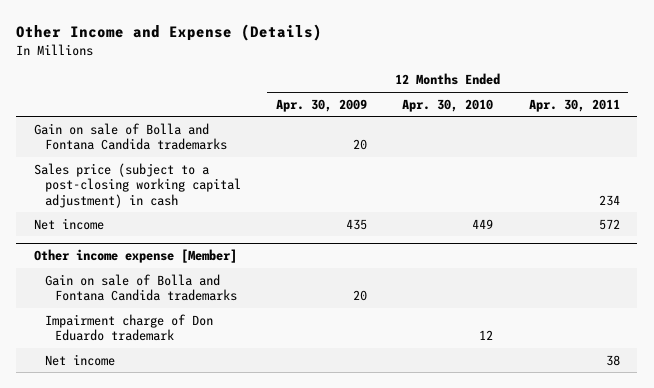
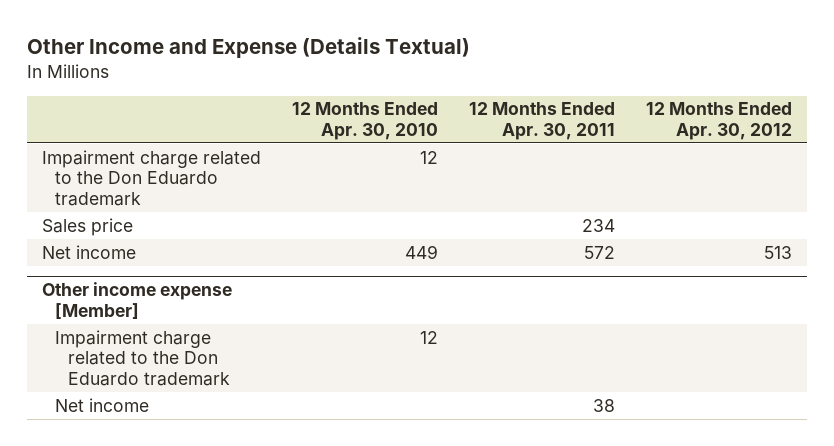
[16,23,323,41] Other Income and Expense (Details) -> [26,37,470,59] Other Income and Expense (Details Textual)
[275,98,367,112] Apr. 30, 2009 -> none
none -> [646,102,793,141] 12 Months Ended Apr. 30, 2012
[34,122,227,151] Gain on sale of Bolla and Fontana Candida trademarks -> none
none -> [42,149,262,207] Impairment charge related to the Don Eduardo trademark
[34,162,241,208] Sales price (subject to a post-closing working capital adjustment) in cash -> [42,217,134,236] Sales price
[44,273,237,302] Gain on sale of Bolla and Fontana Candida trademarks -> none
[44,313,213,342] Impairment charge of Don Eduardo trademark -> [55,329,231,387] Impairment charge related to the Don Eduardo trademark

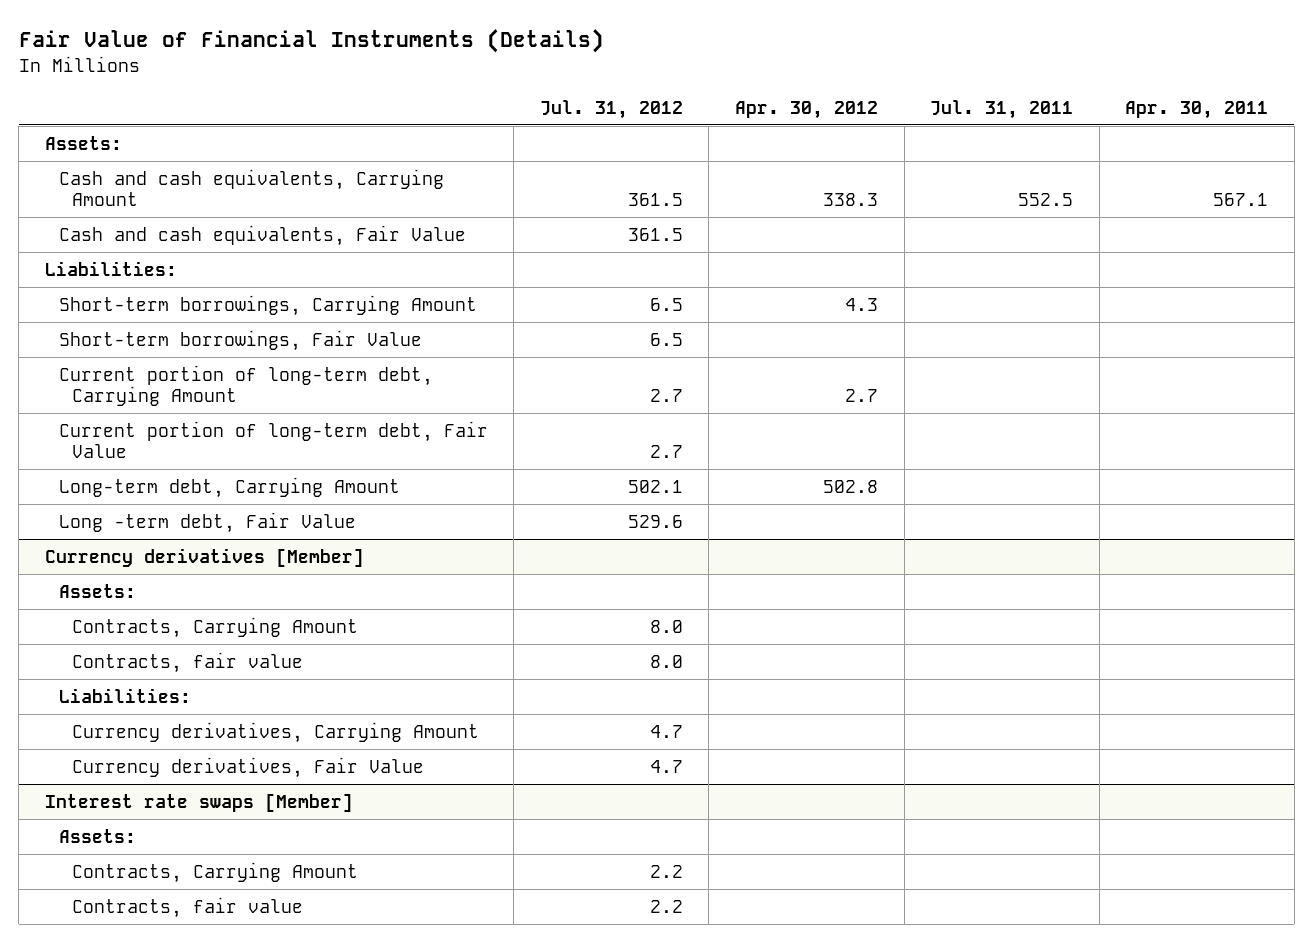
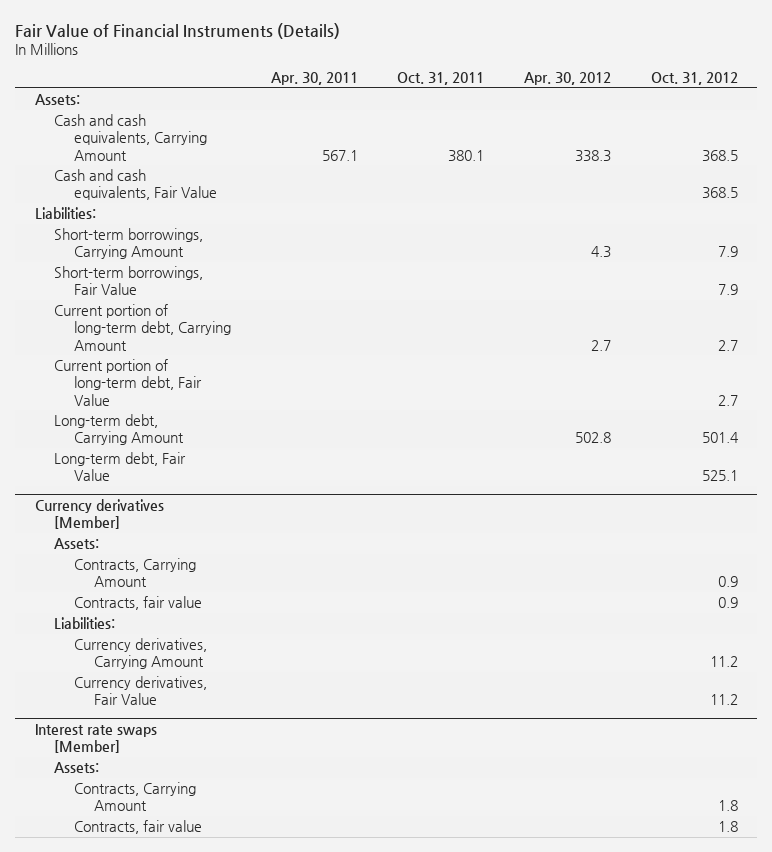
[539,99,683,119] Jul. 31, 2012 -> none
[930,99,1074,119] Jul. 31, 2011 -> none
none -> [397,71,485,85] Oct. 31, 2011
none -> [650,71,738,85] Oct. 31, 2012
[58,511,356,533] Long -term debt, Fair Value -> [54,451,187,482] Long-term debt, Fair Value

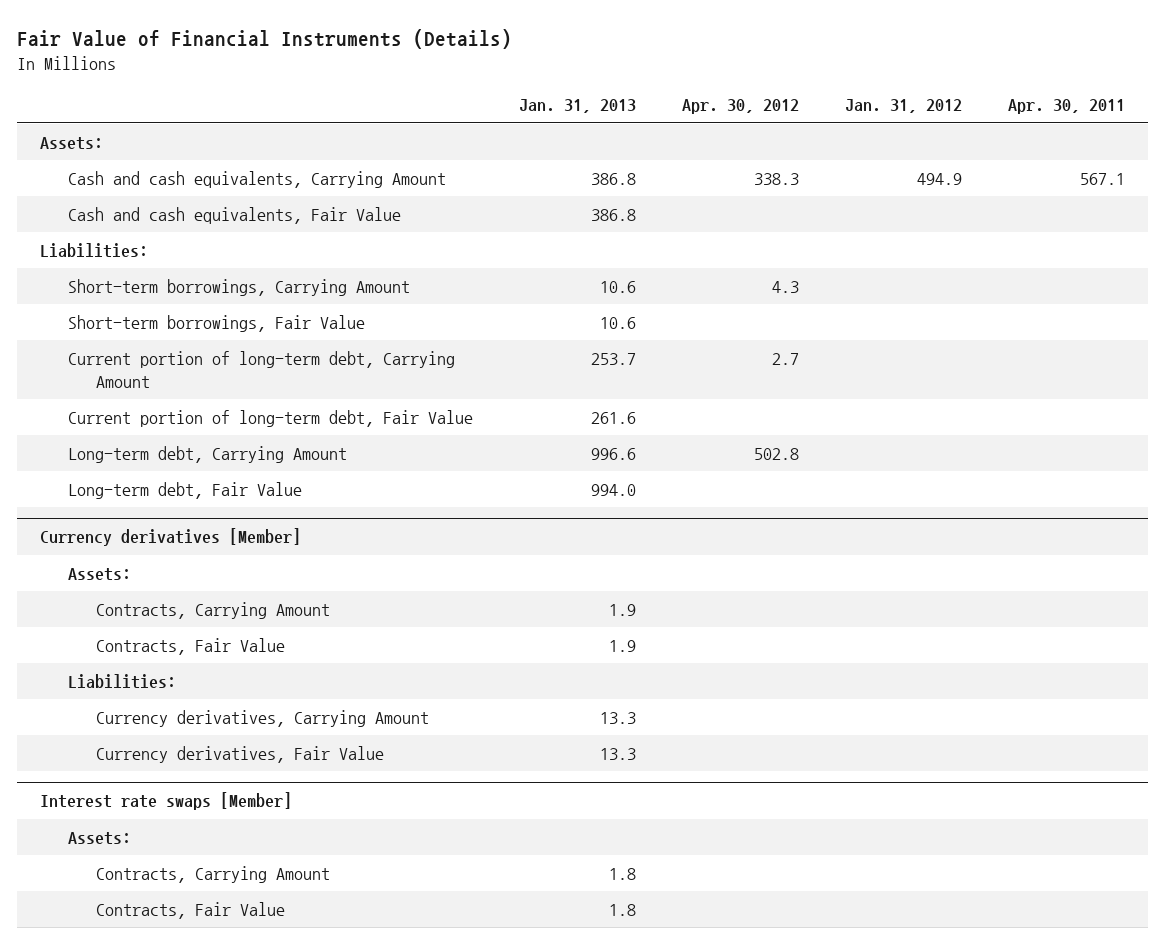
[397,71,485,85] Oct. 31, 2011 -> none
[650,71,738,85] Oct. 31, 2012 -> none
none -> [519,99,637,114] Jan. 31, 2013
none -> [844,99,962,114] Jan. 31, 2012
[74,595,203,610] Contracts, fair value -> [96,637,286,655] Contracts, Fair Value
[74,819,203,834] Contracts, fair value -> [96,901,286,919] Contracts, Fair Value

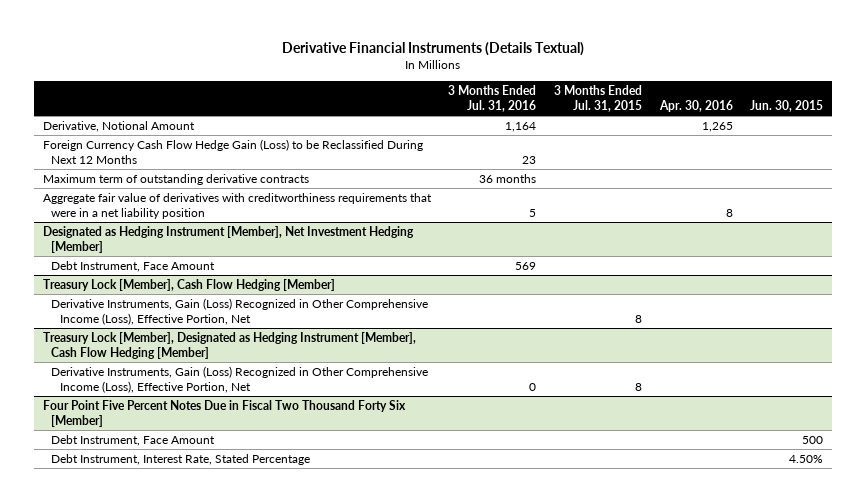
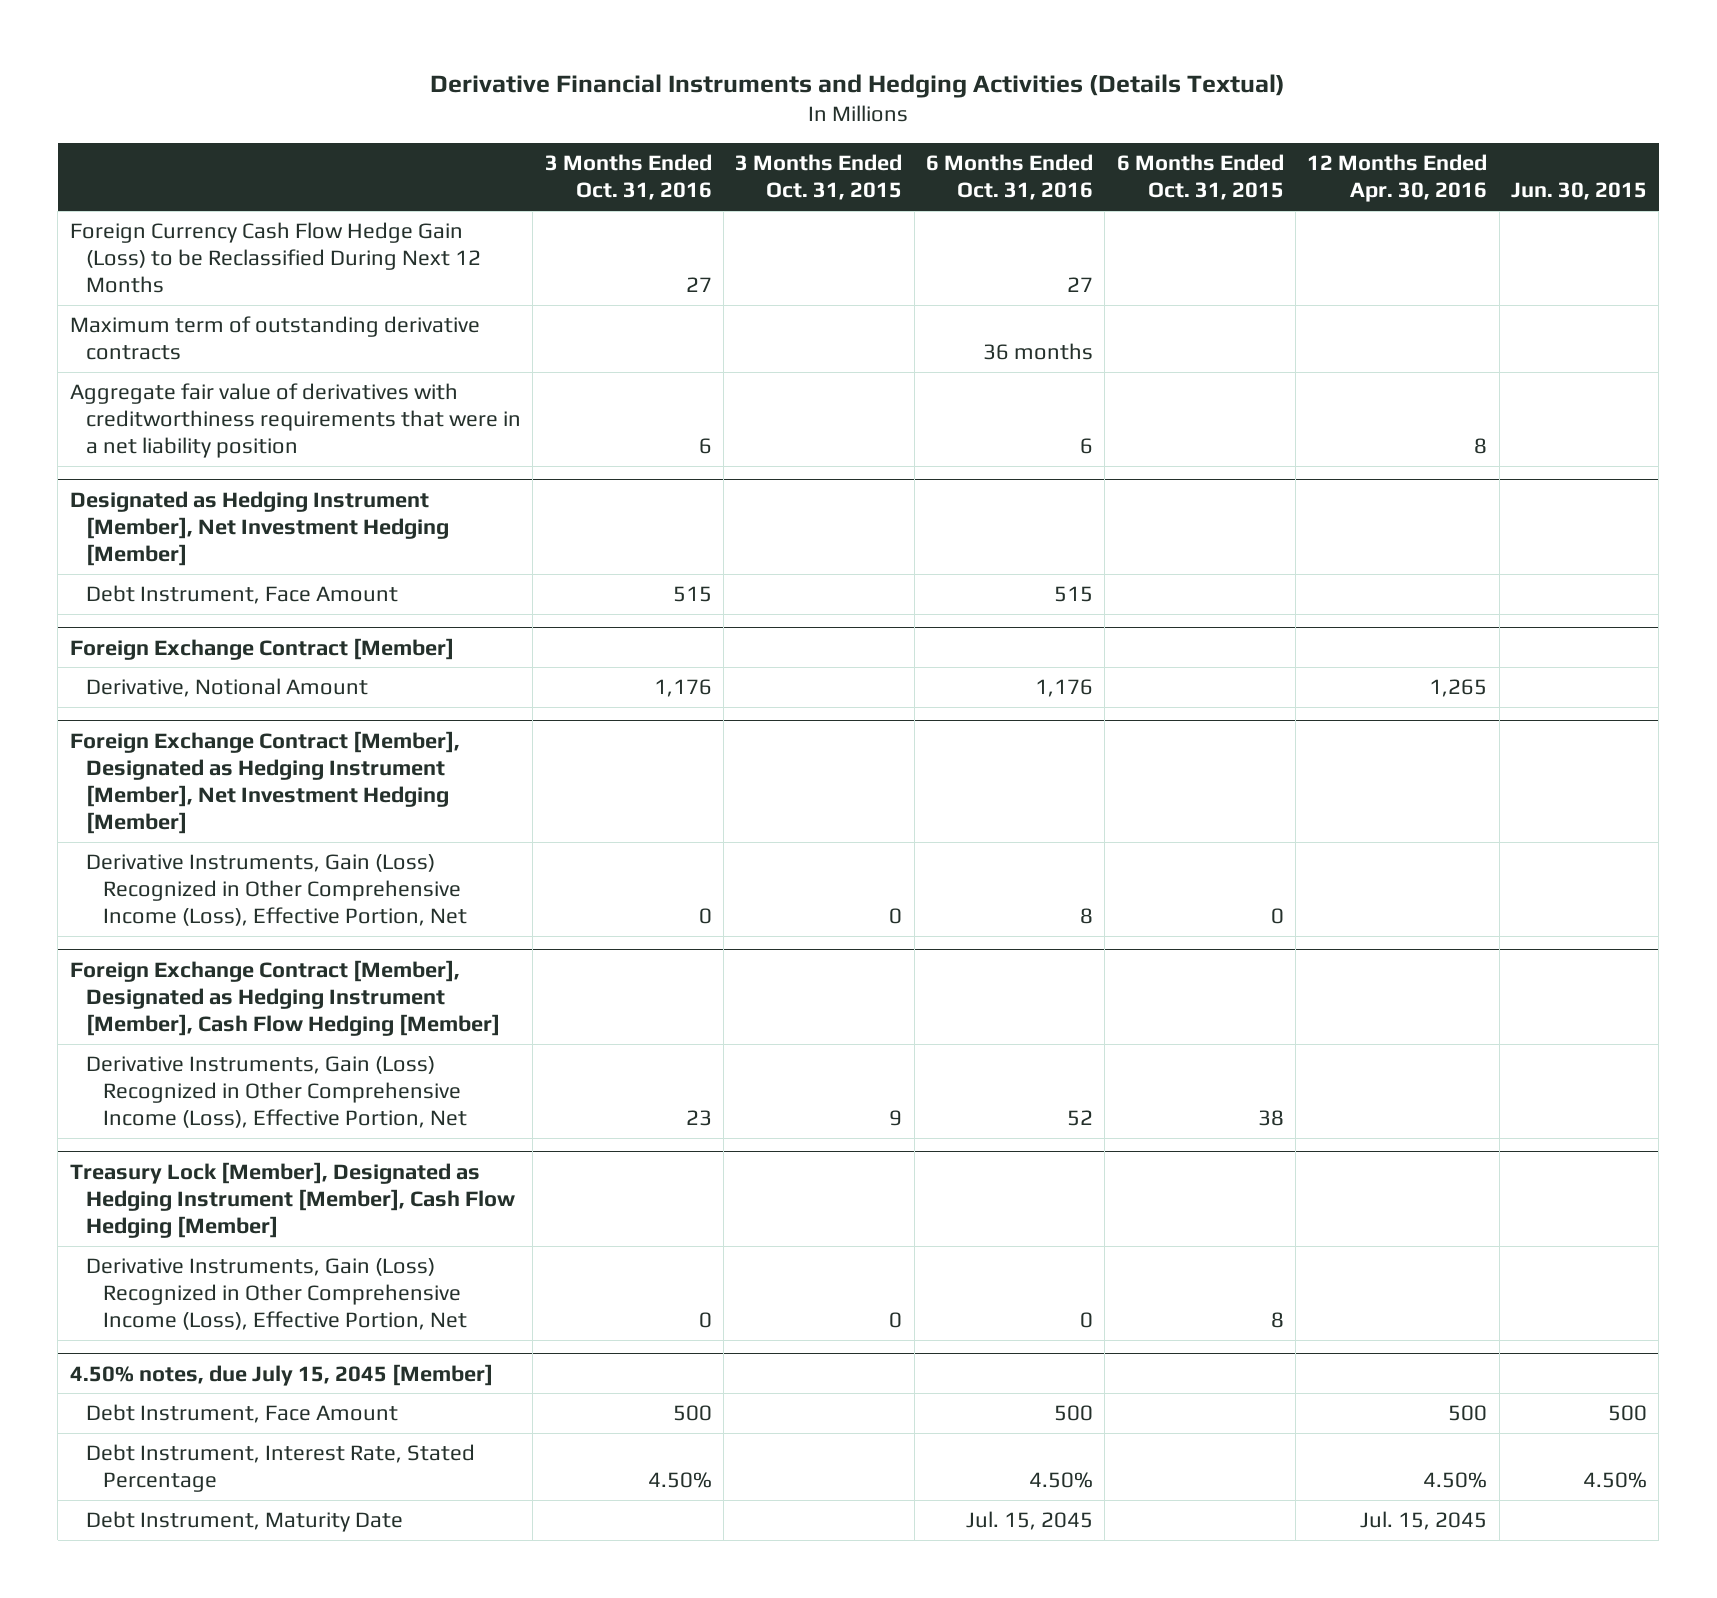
[281,41,584,56] Derivative Financial Instruments (Details Textual) -> [430,73,1286,98] Derivative Financial Instruments and Hedging Activities (Details Textual)
[448,85,537,113] 3 Months Ended Jul. 31, 2016 -> none
[553,85,642,113] 3 Months Ended Jul. 31, 2015 -> none
[658,100,733,113] Apr. 30, 2016 -> none
none -> [544,154,712,201] 3 Months Ended Oct. 31, 2016
none -> [735,154,903,201] 3 Months Ended Oct. 31, 2015
none -> [926,154,1094,201] 6 Months Ended Oct. 31, 2016
none -> [1116,154,1284,201] 6 Months Ended Oct. 31, 2015
none -> [1307,154,1488,203] 12 Months Ended Apr. 30, 2016
[42,120,195,132] Derivative, Notional Amount -> none
[42,278,335,291] Treasury Lock [Member], Cash Flow Hedging [Member] -> none
[51,297,429,326] Derivative Instruments, Gain (Loss) Recognized in Other Comprehensive Income (Loss), Effective Portion, Net -> none
none -> [69,637,454,660] Foreign Exchange Contract [Member]
none -> [86,677,369,697] Derivative, Notional Amount
none -> [69,730,460,835] Foreign Exchange Contract [Member], Designated as Hedging Instrument [Member], Net Investment Hedging [Member]
none -> [86,853,467,927] Derivative Instruments, Gain (Loss) Recognized in Other Comprehensive Income (Loss), Effective Portion, Net
none -> [69,959,501,1036] Foreign Exchange Contract [Member], Designated as Hedging Instrument [Member], Cash Flow Hedging [Member]
none -> [86,1055,467,1129] Derivative Instruments, Gain (Loss) Recognized in Other Comprehensive Income (Loss), Effective Portion, Net
[42,399,406,428] Four Point Five Percent Notes Due in Fiscal Two Thousand Forty Six [Member] -> [69,1363,493,1386] 4.50% notes, due July 15, 2045 [Member]
none -> [86,1510,404,1532] Debt Instrument, Maturity Date

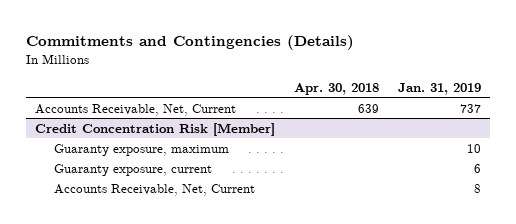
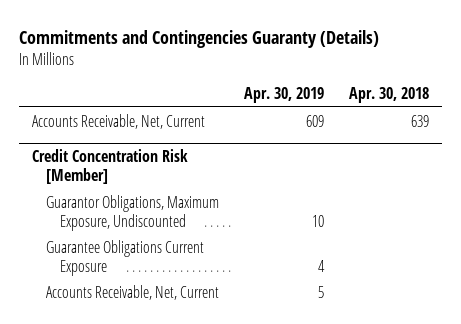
[25,34,354,50] Commitments and Contingencies (Details) -> [19,29,380,48] Commitments and Contingencies Guaranty (Details)
[397,82,481,95] Jan. 31, 2019 -> none
none -> [244,87,325,104] Apr. 30, 2019
[54,143,230,156] Guaranty exposure, maximum -> [45,194,219,231] Guarantor Obligations, Maximum Exposure, Undiscounted
[54,163,213,176] Guaranty exposure, current -> [45,239,204,276] Guarantee Obligations Current Exposure

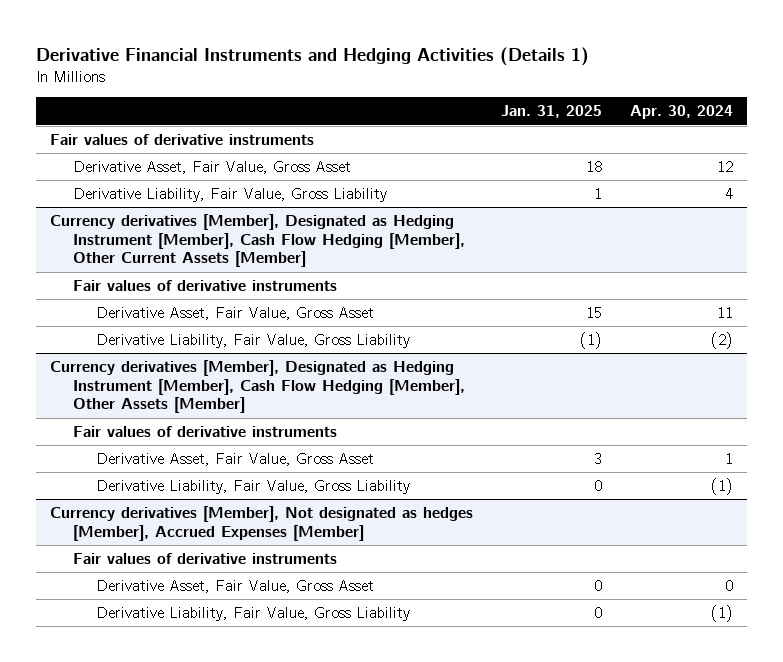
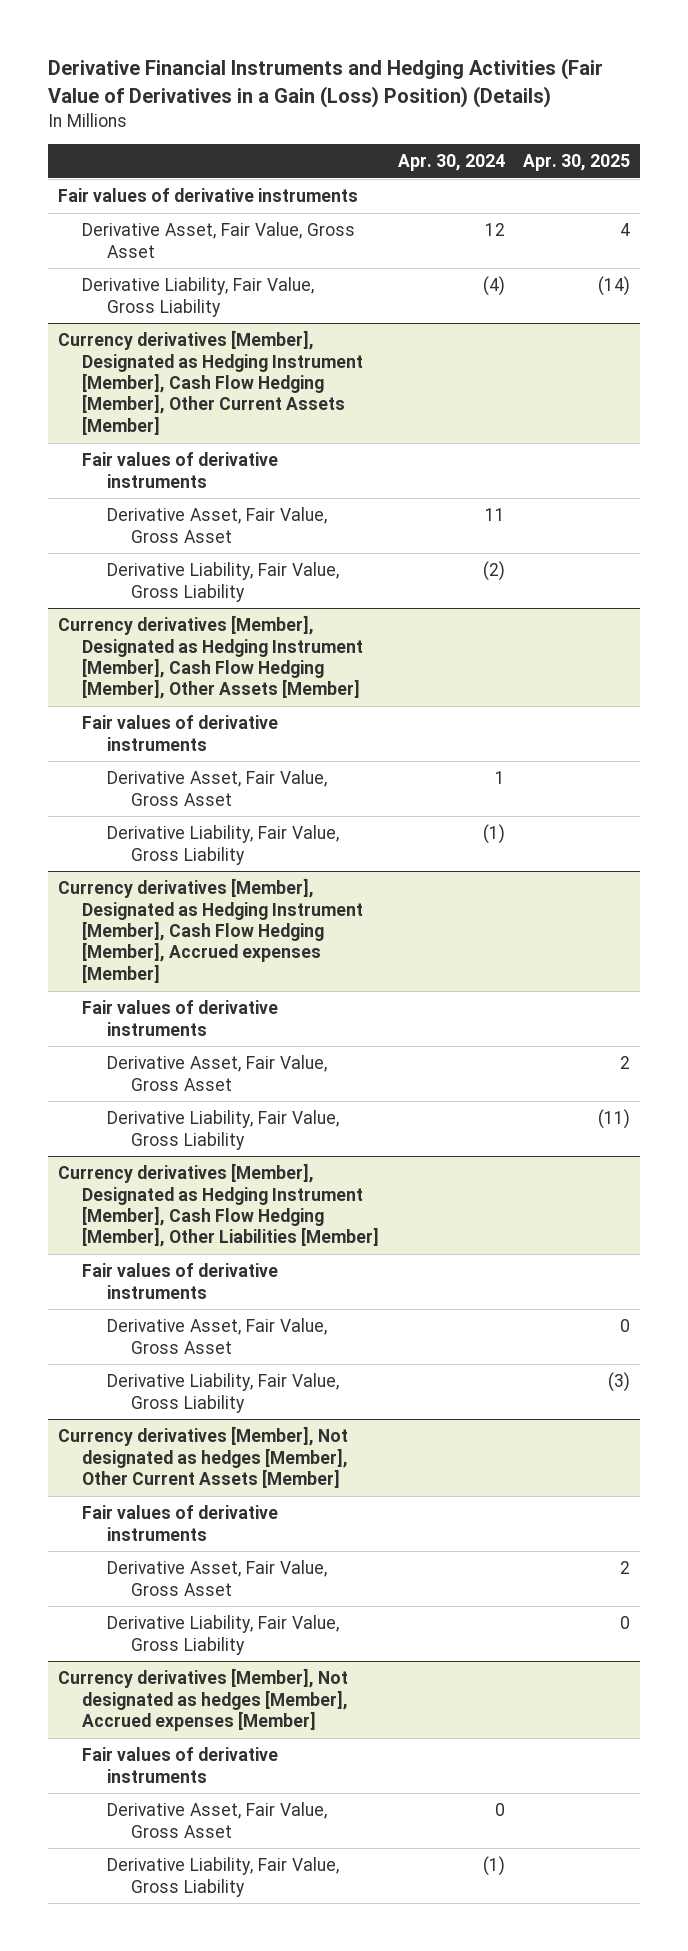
[36,46,590,66] Derivative Financial Instruments and Hedging Activities (Details 1) -> [48,58,604,108] Derivative Financial Instruments and Hedging Activities (Fair Value of Derivatives in a Gain (Loss) Position) (Details)
[500,105,602,119] Jan. 31, 2025 -> none
none -> [523,154,631,172] Apr. 30, 2025
[724,188,733,200] 4 -> [482,276,505,297] (4)
none -> [57,878,364,983] Currency derivatives [Member], Designated as Hedging Instrument [Member], Cash Flow Hedging [Member], Accrued expenses [Member]
none -> [82,1000,279,1036] Fair values of derivative instruments
none -> [106,1055,327,1091] Derivative Asset, Fair Value, Gross Asset
none -> [106,1110,339,1150] Derivative Liability, Fair Value, Gross Liability
none -> [57,1163,380,1248] Currency derivatives [Member], Designated as Hedging Instrument [Member], Cash Flow Hedging [Member], Other Liabilities [Member]
none -> [82,1263,279,1299] Fair values of derivative instruments
none -> [106,1318,327,1354] Derivative Asset, Fair Value, Gross Asset
none -> [106,1373,339,1413] Derivative Liability, Fair Value, Gross Liability
none -> [57,1426,349,1489] Currency derivatives [Member], Not designated as hedges [Member], Other Current Assets [Member]
none -> [82,1505,279,1541] Fair values of derivative instruments
none -> [106,1560,327,1596] Derivative Asset, Fair Value, Gross Asset
none -> [106,1615,339,1655] Derivative Liability, Fair Value, Gross Liability
[50,506,474,541] Currency derivatives [Member], Not designated as hedges [Member], Accrued Expenses [Member] -> [57,1668,349,1732] Currency derivatives [Member], Not designated as hedges [Member], Accrued expenses [Member]

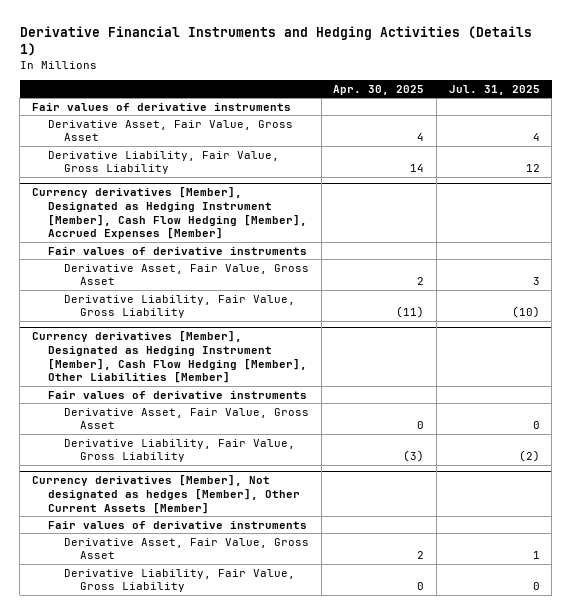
[48,58,604,108] Derivative Financial Instruments and Hedging Activities (Fair Value of Derivatives in a Gain (Loss) Position) (Details) -> [19,25,532,57] Derivative Financial Instruments and Hedging Activities (Details 1)
[397,154,505,172] Apr. 30, 2024 -> none
none -> [448,84,540,95] Jul. 31, 2025
[57,330,364,435] Currency derivatives [Member], Designated as Hedging Instrument [Member], Cash Flow Hedging [Member], Other Current Assets [Member] -> none
[82,452,279,488] Fair values of derivative instruments -> none
[106,507,327,543] Derivative Asset, Fair Value, Gross Asset -> none
[106,562,339,602] Derivative Liability, Fair Value, Gross Liability -> none
[57,615,364,700] Currency derivatives [Member], Designated as Hedging Instrument [Member], Cash Flow Hedging [Member], Other Assets [Member] -> none
[82,715,279,751] Fair values of derivative instruments -> none
[106,770,327,806] Derivative Asset, Fair Value, Gross Asset -> none
[106,825,339,865] Derivative Liability, Fair Value, Gross Liability -> none
[598,276,631,297] (14) -> [410,164,425,173] 14
[57,878,364,983] Currency derivatives [Member], Designated as Hedging Instrument [Member], Cash Flow Hedging [Member], Accrued expenses [Member] -> [31,187,307,240] Currency derivatives [Member], Designated as Hedging Instrument [Member], Cash Flow Hedging [Member], Accrued Expenses [Member]
[57,1668,349,1732] Currency derivatives [Member], Not designated as hedges [Member], Accrued expenses [Member] -> none
[82,1747,279,1783] Fair values of derivative instruments -> none
[106,1802,327,1838] Derivative Asset, Fair Value, Gross Asset -> none
[106,1857,339,1897] Derivative Liability, Fair Value, Gross Liability -> none

